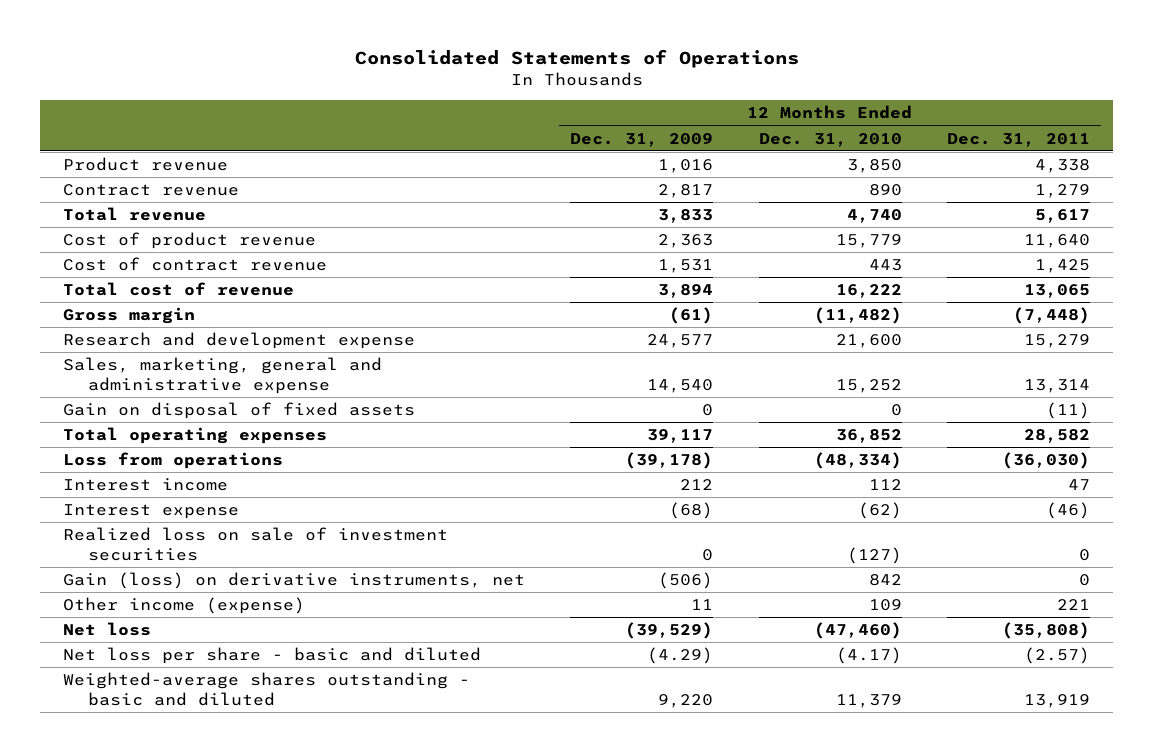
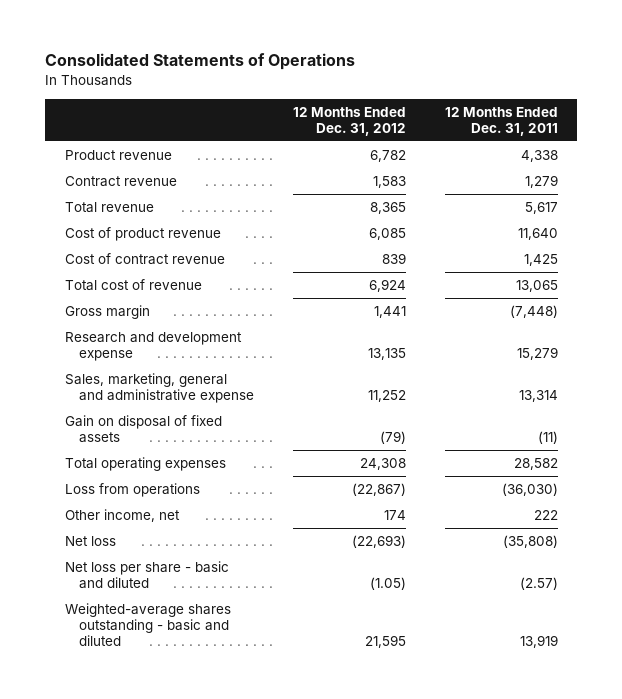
[570,132,714,147] Dec. 31, 2009 -> none
[758,132,902,147] Dec. 31, 2010 -> none
none -> [292,106,406,136] 12 Months Ended Dec. 31, 2012
[62,478,228,492] Interest income -> none
[62,504,239,520] Interest expense -> none
[62,527,448,561] Realized loss on sale of investment securities -> none
[62,572,525,590] Gain (loss) on derivative instruments, net -> none
[62,597,305,615] Other income (expense) -> [64,509,180,523] Other income, net
[1057,599,1091,611] 221 -> [533,510,558,521] 222

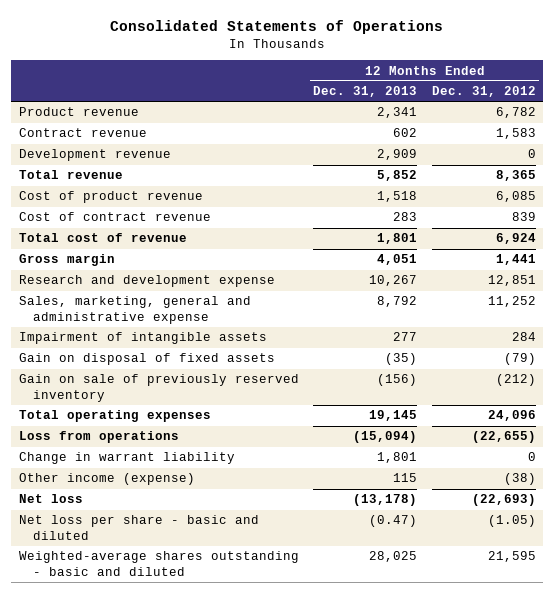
[444,106,558,136] 12 Months Ended Dec. 31, 2011 -> none
none -> [313,86,418,98] Dec. 31, 2013
none -> [18,149,171,162] Development revenue
[367,347,406,360] 13,135 -> [487,275,536,287] 12,851
none -> [18,332,267,345] Impairment of intangible assets
none -> [18,374,299,402] Gain on sale of previously reserved inventory
[359,458,406,471] 24,308 -> [487,410,536,422] 24,096
[351,483,406,497] (22,867) -> [471,431,536,444] (22,655)
none -> [18,452,235,465] Change in warrant liability
[64,509,180,523] Other income, net -> [18,473,195,486] Other income (expense)
[383,510,406,521] 174 -> [503,473,536,486] (38)

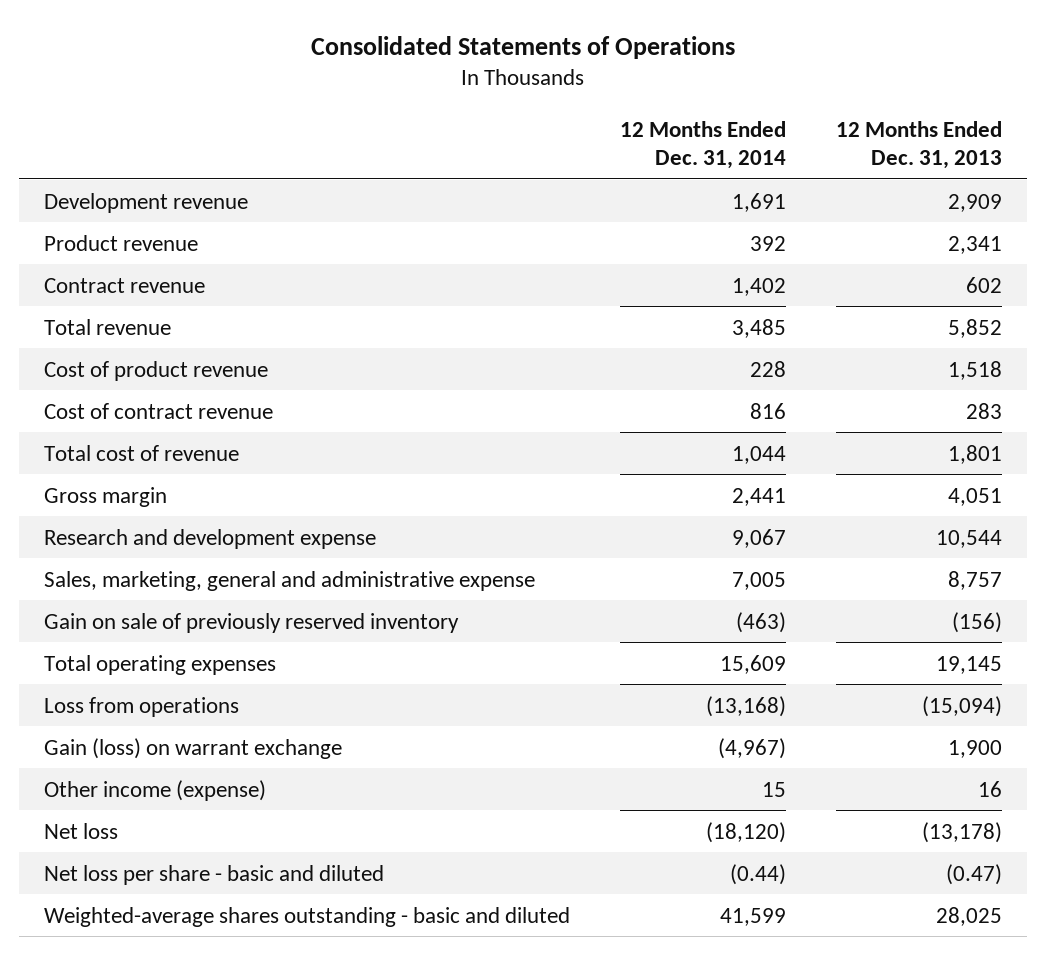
[431,86,536,98] Dec. 31, 2012 -> none
none -> [620,120,787,169] 12 Months Ended Dec. 31, 2014
[18,149,171,162] Development revenue -> [44,192,249,213] Development revenue
[18,332,267,345] Impairment of intangible assets -> none
[18,353,275,366] Gain on disposal of fixed assets -> none
[369,275,418,287] 10,267 -> [936,529,1003,548] 10,544
[377,296,418,308] 8,792 -> [948,570,1003,590] 8,757
[18,452,235,465] Change in warrant liability -> none
none -> [44,737,343,759] Gain (loss) on warrant exchange
[393,473,418,483] 115 -> [978,780,1003,797] 16

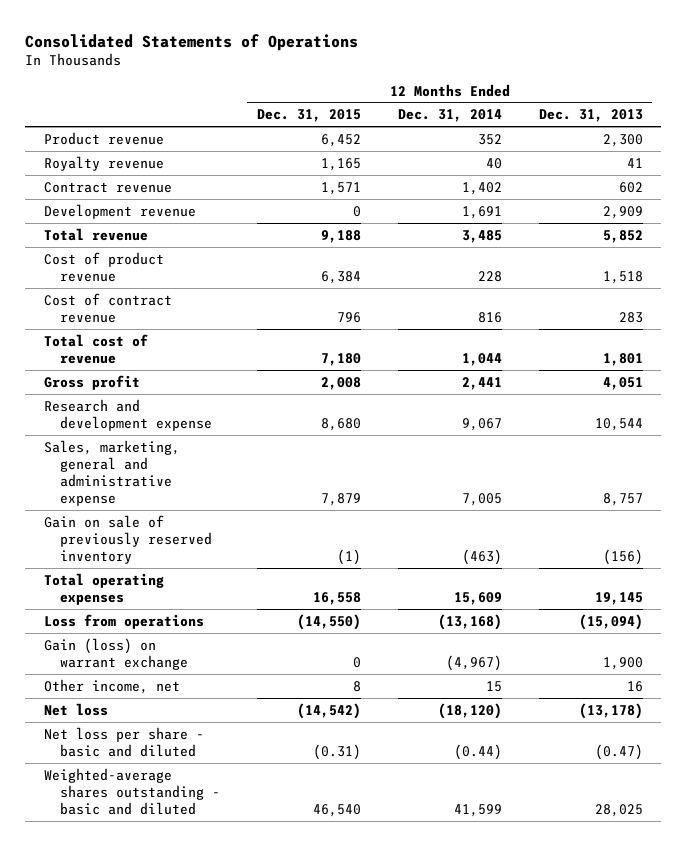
none -> [256,109,361,123] Dec. 31, 2015
[750,235,787,251] 392 -> [477,133,502,145] 352
[948,235,1003,254] 2,341 -> [602,133,643,147] 2,300
none -> [43,155,164,171] Royalty revenue
[44,192,249,213] Development revenue -> [43,203,196,219] Development revenue
[44,486,168,507] Gross margin -> [43,374,140,390] Gross profit
[44,779,267,801] Other income (expense) -> [43,678,180,694] Other income, net

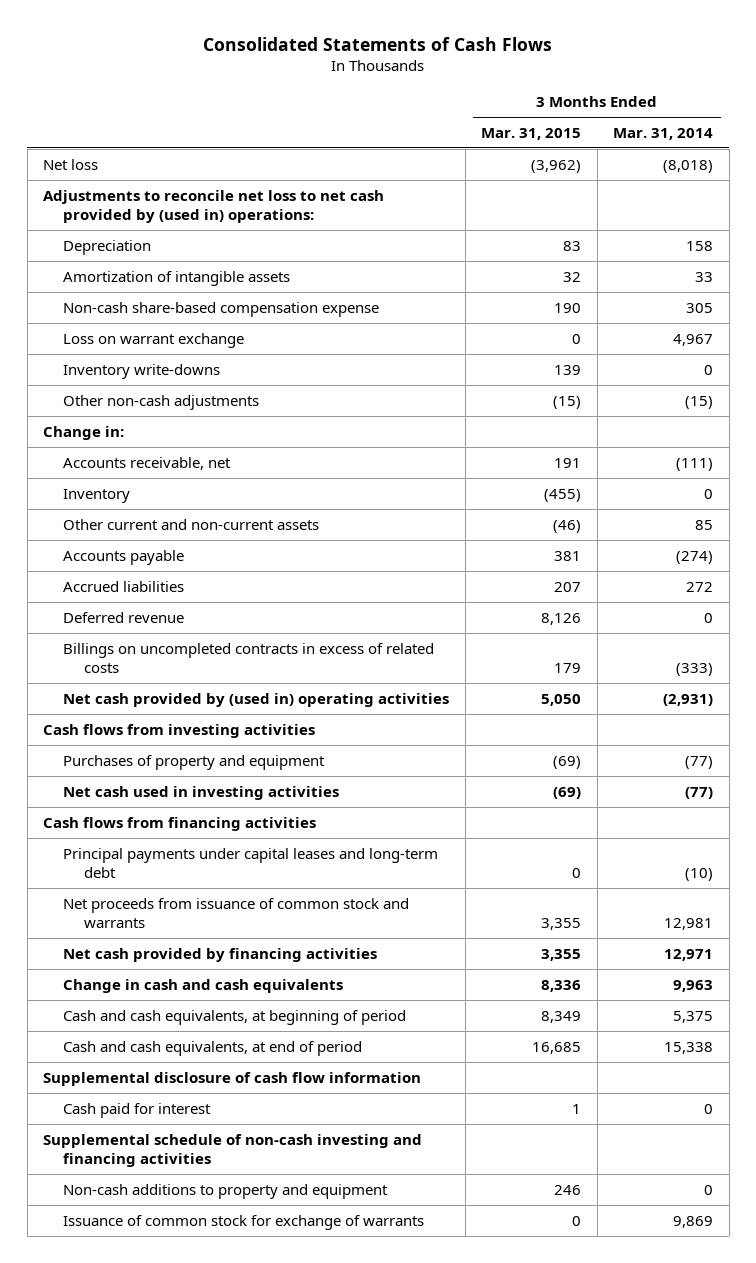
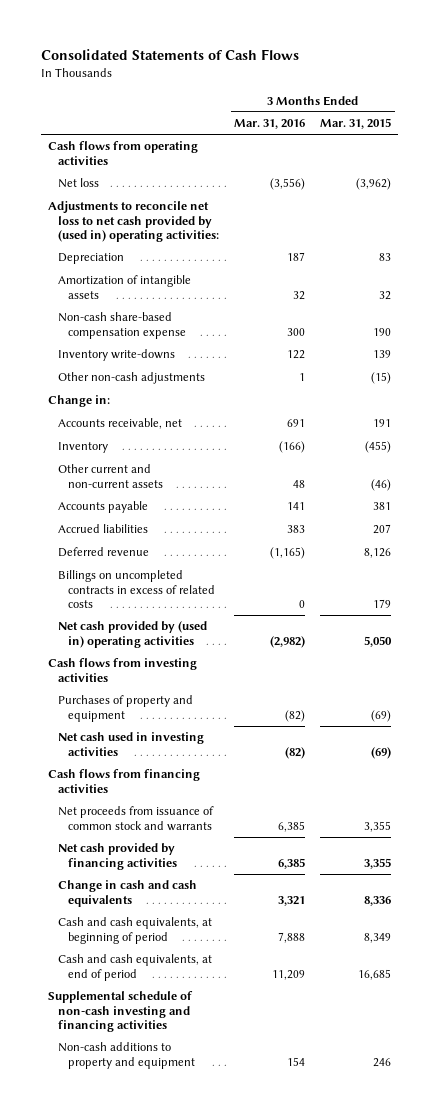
[613,127,714,140] Mar. 31, 2014 -> none
none -> [234,119,306,130] Mar. 31, 2016
none -> [48,141,199,165] Cash flows from operating activities
[42,189,384,224] Adjustments to reconcile net loss to net cash provided by (used in) operations: -> [48,201,220,243] Adjustments to reconcile net loss to net cash provided by (used in) operating activities:
[63,332,245,348] Loss on warrant exchange -> none
[63,847,439,879] Principal payments under capital leases and long-term debt -> none
[42,1071,421,1086] Supplemental disclosure of cash flow information -> none
[63,1102,212,1118] Cash paid for interest -> none
[63,1214,425,1230] Issuance of common stock for exchange of warrants -> none

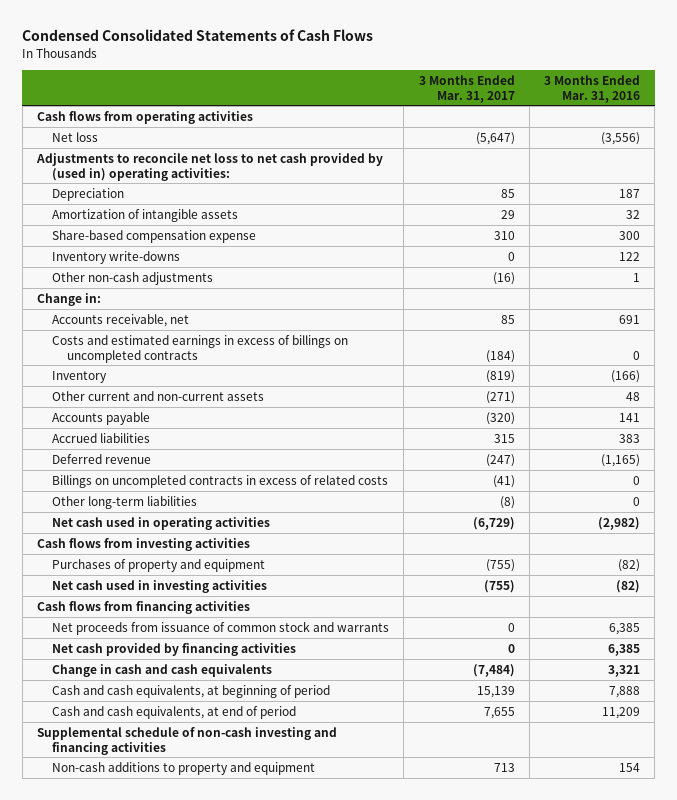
[40,49,299,61] Consolidated Statements of Cash Flows -> [22,29,374,42] Condensed Consolidated Statements of Cash Flows
[319,118,391,130] Mar. 31, 2015 -> none
none -> [418,74,515,103] 3 Months Ended Mar. 31, 2017
[58,312,187,339] Non-cash share-based compensation expense -> [51,229,256,243] Share-based compensation expense
none -> [51,334,348,363] Costs and estimated earnings in excess of billings on uncompleted contracts
none -> [51,495,197,509] Other long-term liabilities
[58,621,208,648] Net cash provided by (used in) operating activities -> [51,516,270,530] Net cash used in operating activities

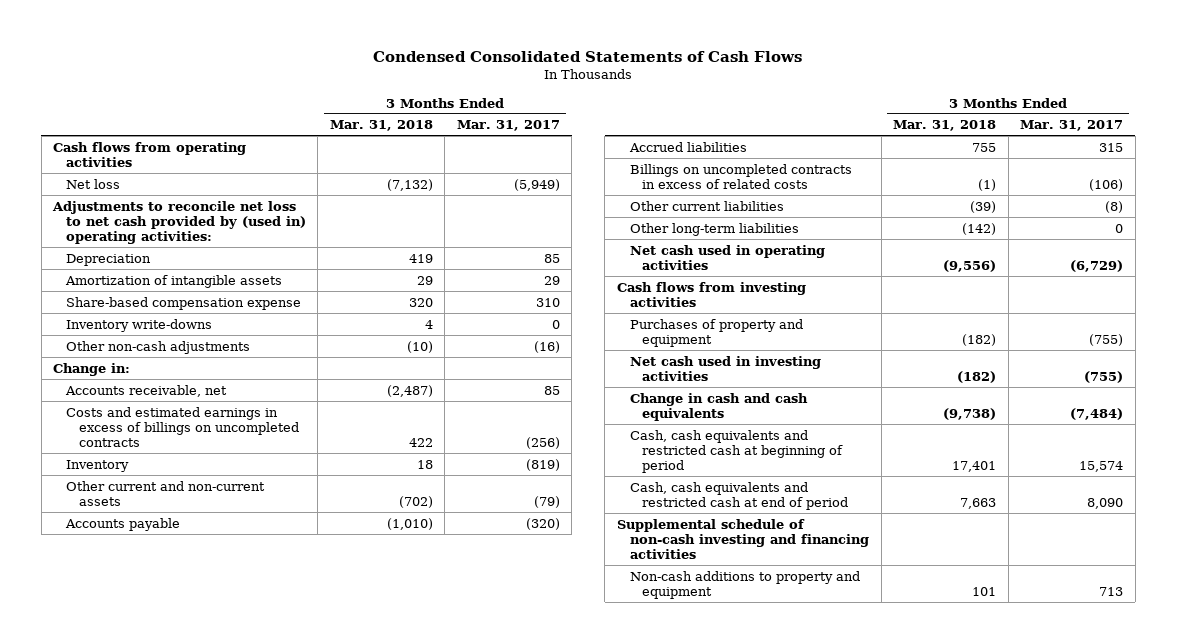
[544,74,641,103] 3 Months Ended Mar. 31, 2016 -> none
none -> [329,120,433,132] Mar. 31, 2018
[475,131,515,145] (5,647) -> [513,178,560,191] (5,949)
[485,349,515,363] (184) -> [525,437,560,450] (256)
[485,390,515,404] (271) -> [533,495,560,508] (79)
[51,453,151,464] Deferred revenue -> none
[492,474,515,488] (41) -> [1089,178,1124,191] (106)
none -> [629,200,784,211] Other current liabilities
[499,495,515,509] (8) -> [1115,223,1124,233] 0
[37,600,251,614] Cash flows from financing activities -> none
[51,620,389,635] Net proceeds from issuance of common stock and warrants -> none
[51,642,296,656] Net cash provided by financing activities -> none
[51,684,330,698] Cash and cash equivalents, at beginning of period -> [629,429,844,474] Cash, cash equivalents and restricted cash at beginning of period
[476,685,515,698] 15,139 -> [1079,461,1124,473] 15,574
[51,705,296,719] Cash and cash equivalents, at end of period -> [629,481,849,510] Cash, cash equivalents and restricted cash at end of period
[483,706,515,719] 7,655 -> [1087,497,1124,509] 8,090

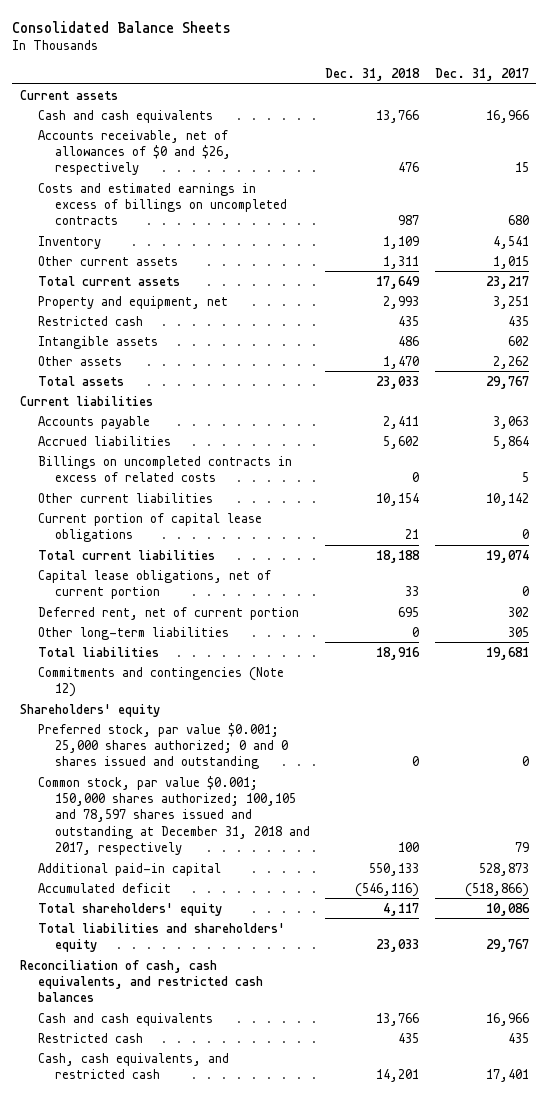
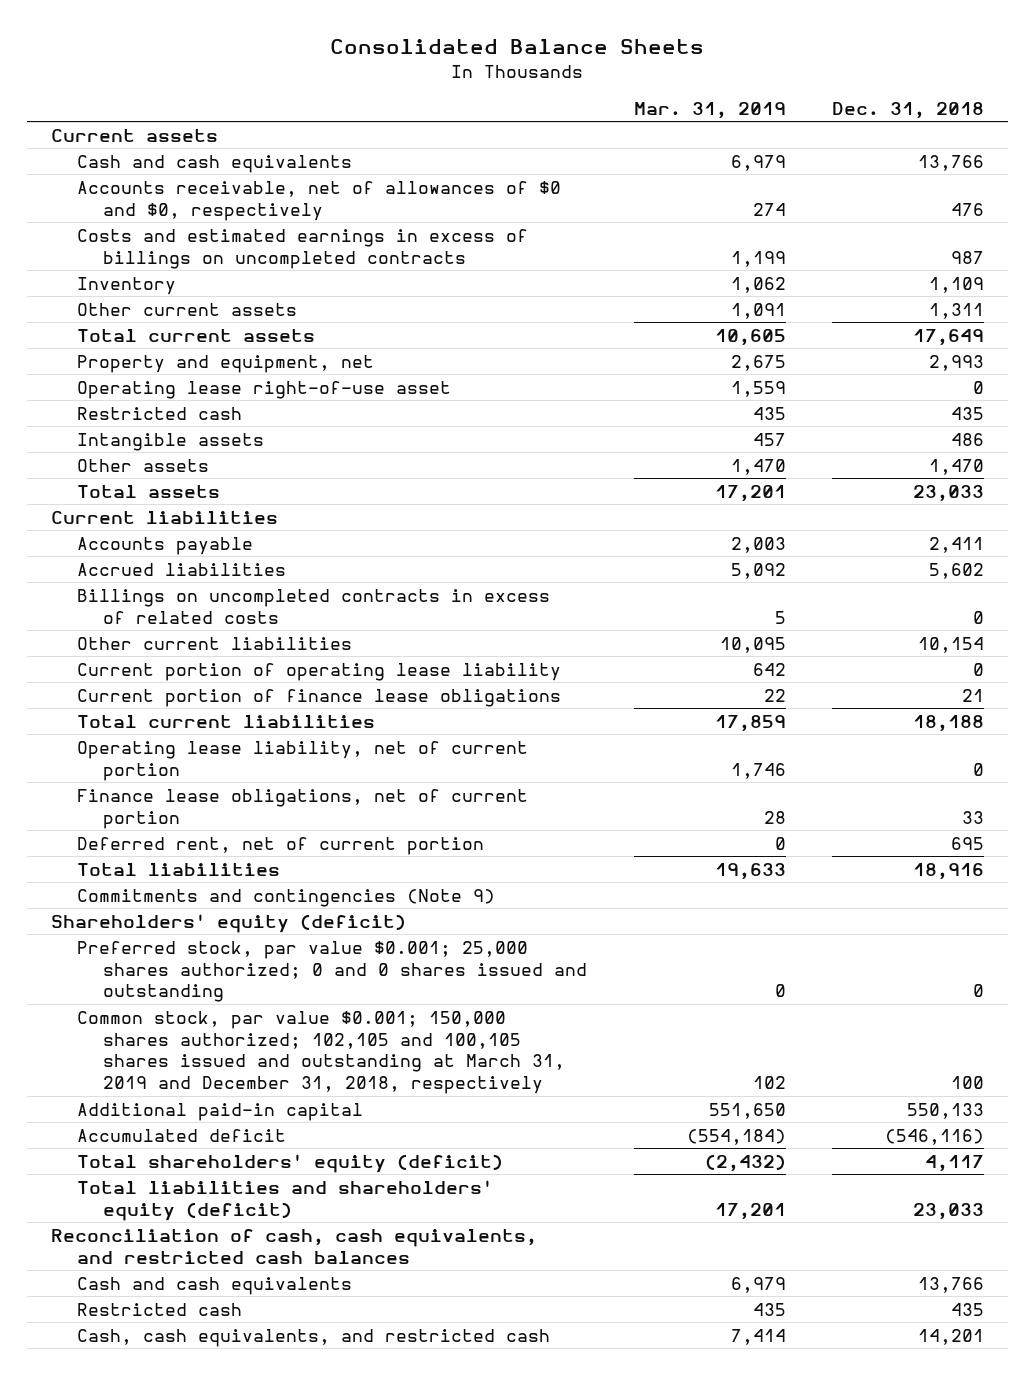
[434,68,529,82] Dec. 31, 2017 -> none
none -> [633,101,786,119] Mar. 31, 2019
[37,129,232,176] Accounts receivable, net of allowances of $0 and $26, respectively -> [76,180,561,221] Accounts receivable, net of allowances of $0 and $0, respectively
none -> [76,380,451,399] Operating lease right-of-use asset
none -> [76,662,561,681] Current portion of operating lease liability
[37,512,262,543] Current portion of capital lease obligations -> [76,688,561,707] Current portion of finance lease obligations
none -> [76,740,528,781] Operating lease liability, net of current portion
[37,569,271,600] Capital lease obligations, net of current portion -> [76,788,528,829] Finance lease obligations, net of current portion
[37,626,229,640] Other long-term liabilities -> none
[37,666,284,698] Commitments and contingencies (Note 12) -> [76,888,495,907] Commitments and contingencies (Note 9)
[20,703,161,717] Shareholders' equity -> [50,913,406,933] Shareholders' equity (deficit)
[37,775,311,856] Common stock, par value $0.001; 150,000 shares authorized; 100,105 and 78,597 shares issued and outstanding at December 31, 2018 and 2017, respectively -> [76,1010,566,1095] Common stock, par value $0.001; 150,000 shares authorized; 102,105 and 100,105 shares issued and outstanding at March 31, 2019 and December 31, 2018, respectively
[37,902,222,916] Total shareholders' equity -> [76,1153,503,1173] Total shareholders' equity (deficit)
[37,922,285,953] Total liabilities and shareholders' equity -> [76,1179,493,1221] Total liabilities and shareholders' equity (deficit)

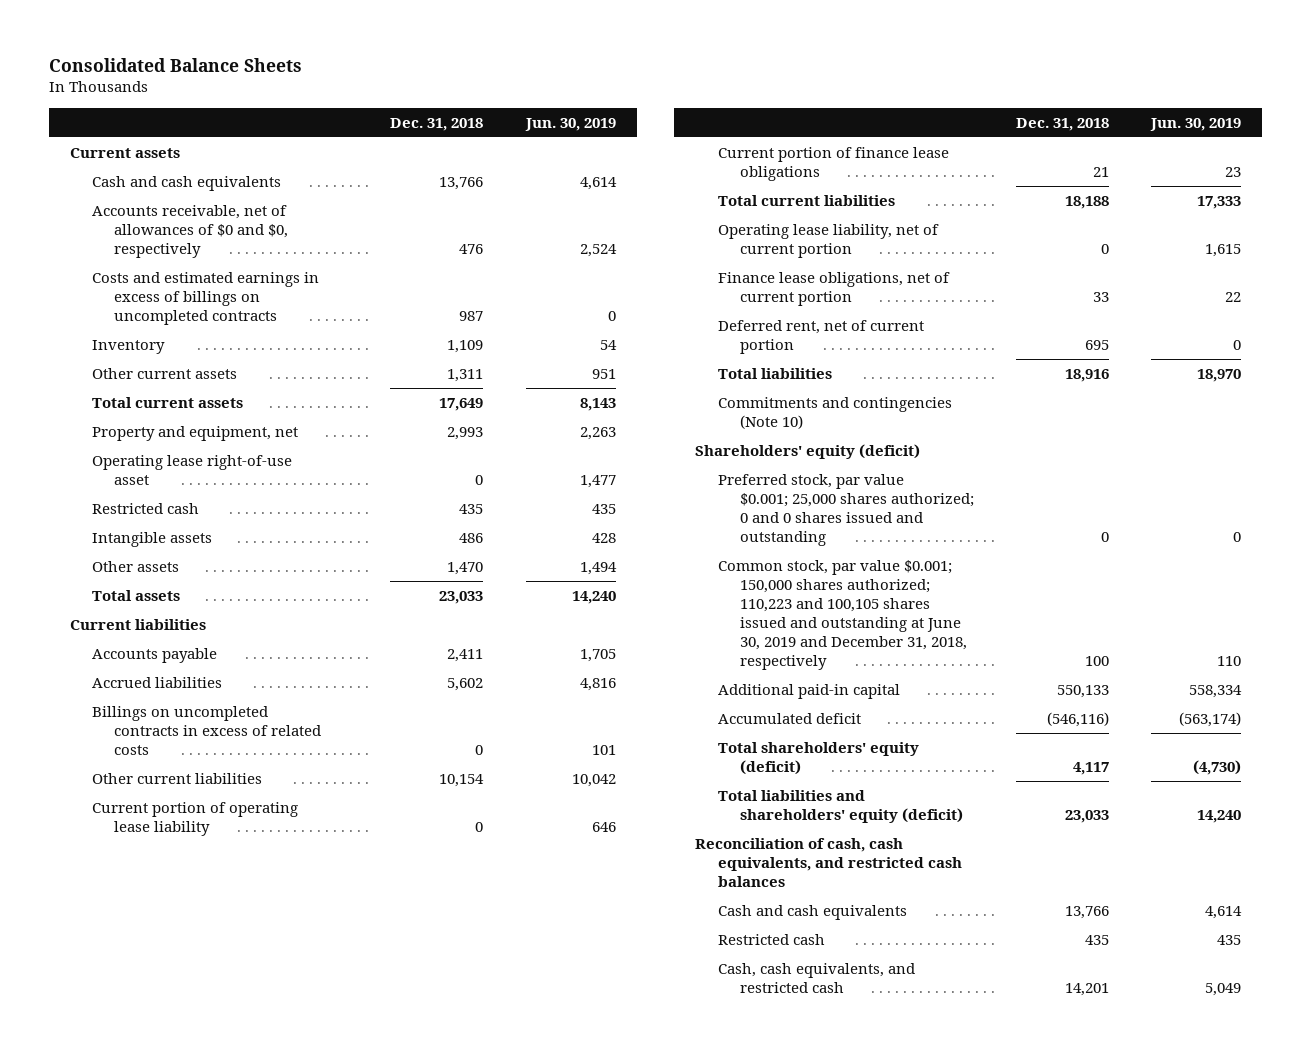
[633,101,786,119] Mar. 31, 2019 -> none
none -> [524,117,616,131] Jun. 30, 2019
[76,888,495,907] Commitments and contingencies (Note 9) -> [717,397,952,430] Commitments and contingencies (Note 10)
[76,1010,566,1095] Common stock, par value $0.001; 150,000 shares authorized; 102,105 and 100,105 shares issued and outstanding at March 31, 2019 and December 31, 2018, respectively -> [717,560,967,671] Common stock, par value $0.001; 150,000 shares authorized; 110,223 and 100,105 shares issued and outstanding at June 30, 2019 and December 31, 2018, respectively

